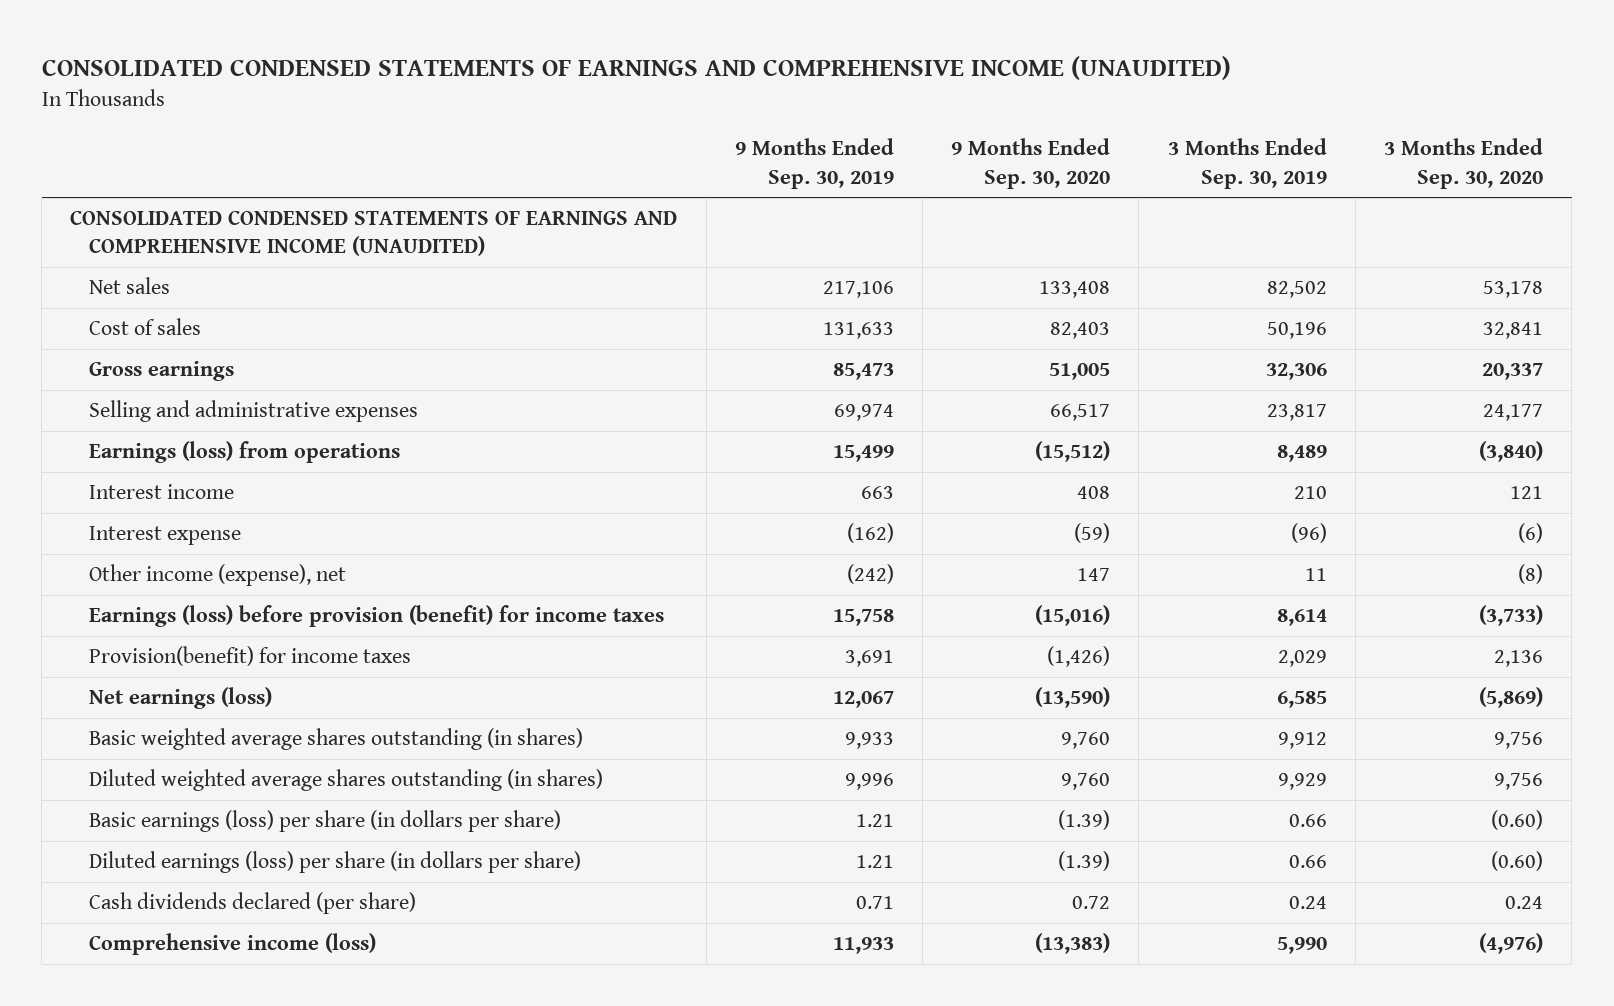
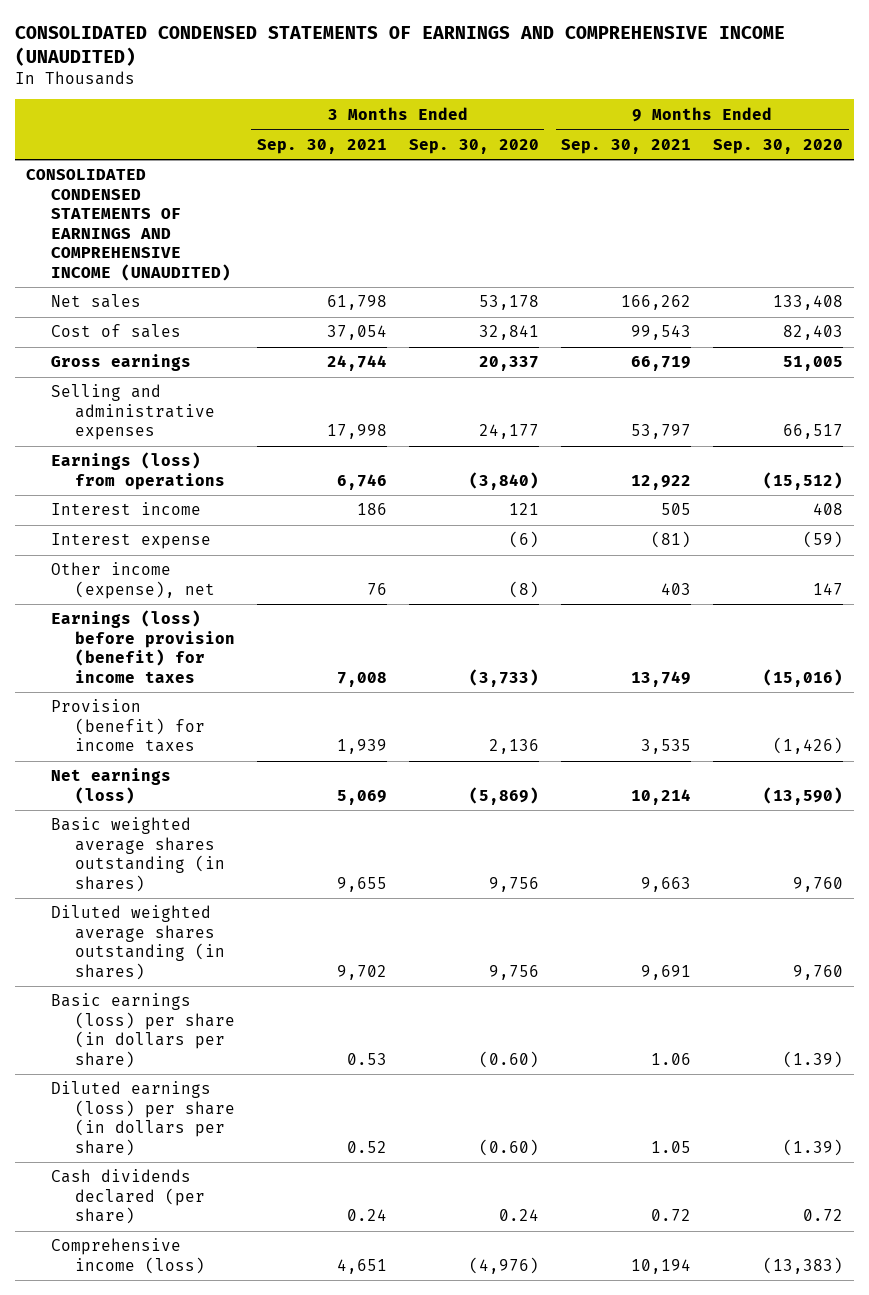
[734,138,894,189] 9 Months Ended Sep. 30, 2019 -> none
[1167,138,1327,189] 3 Months Ended Sep. 30, 2019 -> none
none -> [256,138,387,154] Sep. 30, 2021
none -> [561,138,692,154] Sep. 30, 2021
[88,646,411,667] Provision(benefit) for income taxes -> [50,699,205,753] Provision (benefit) for income taxes

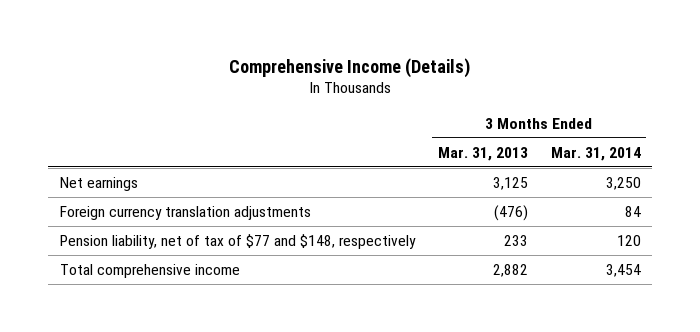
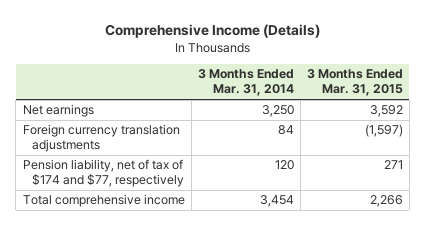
[437,146,528,161] Mar. 31, 2013 -> none
none -> [306,69,403,97] 3 Months Ended Mar. 31, 2015
[59,233,416,249] Pension liability, net of tax of $77 and $148, respectively -> [22,159,184,188] Pension liability, net of tax of $174 and $77, respectively

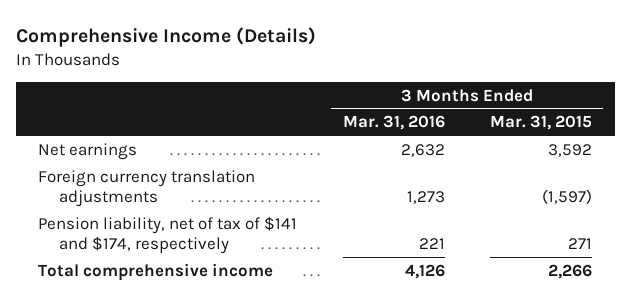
[197,69,294,97] 3 Months Ended Mar. 31, 2014 -> none
none -> [342,115,445,131] Mar. 31, 2016
[22,159,184,188] Pension liability, net of tax of $174 and $77, respectively -> [38,215,298,255] Pension liability, net of tax of $141 and $174, respectively

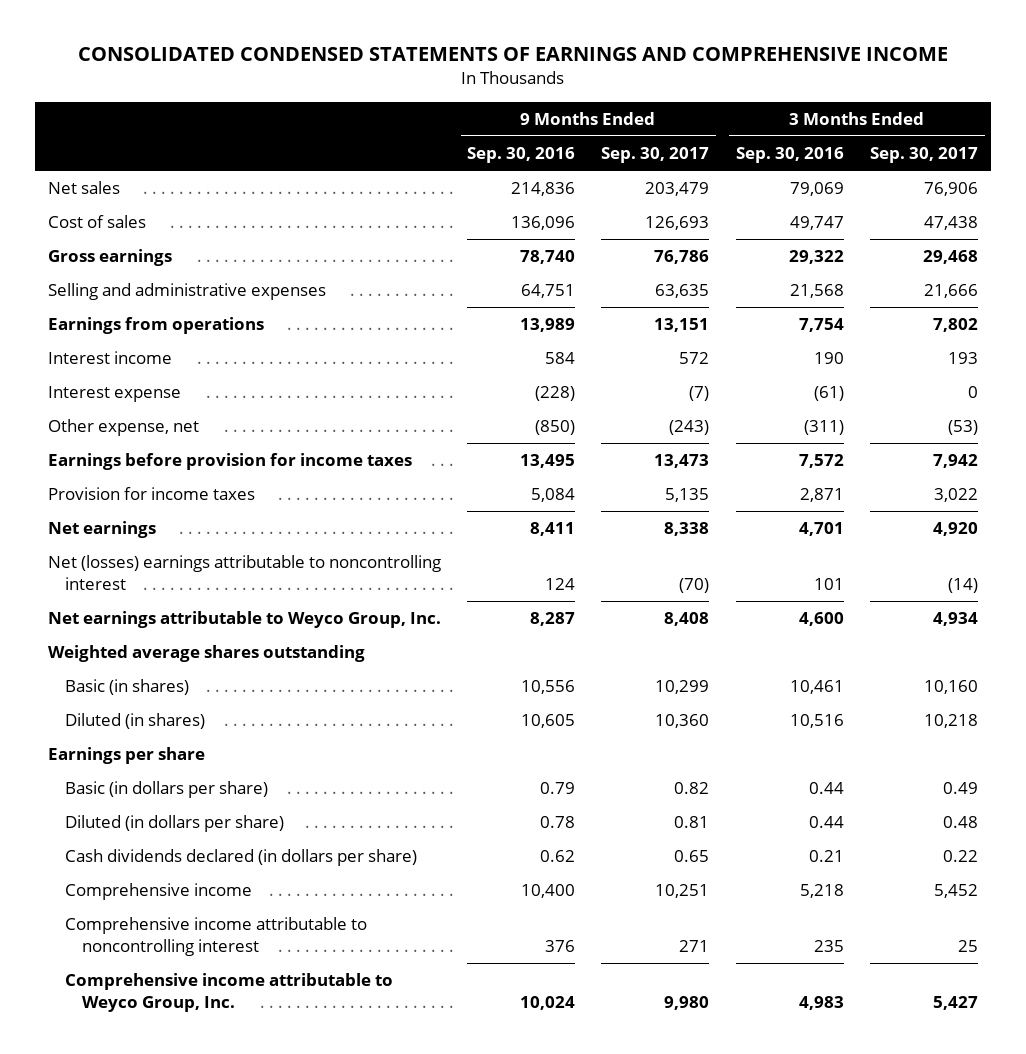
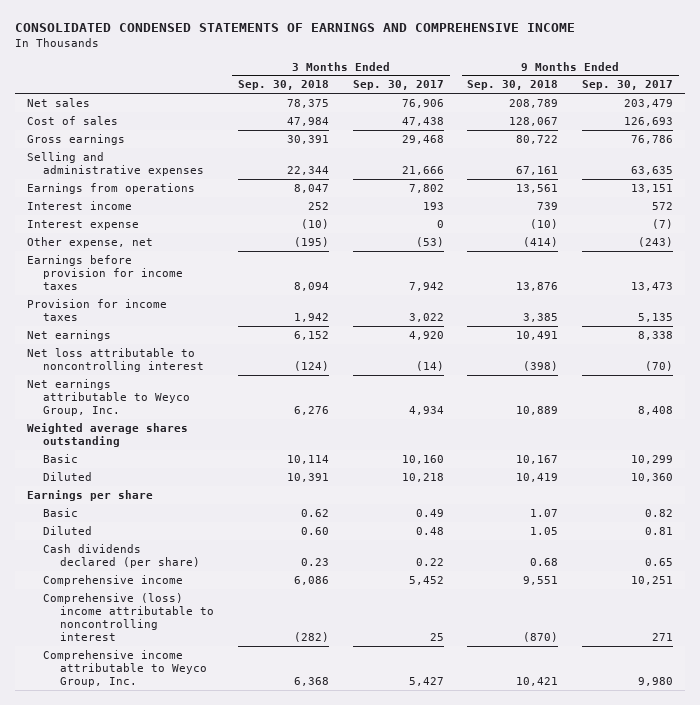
[467,147,576,164] Sep. 30, 2016 -> none
[735,147,844,164] Sep. 30, 2016 -> none
none -> [237,80,329,91] Sep. 30, 2018
none -> [467,80,559,91] Sep. 30, 2018
[47,555,441,590] Net (losses) earnings attributable to noncontrolling interest -> [26,347,205,373] Net loss attributable to noncontrolling interest
[64,679,189,696] Basic (in shares) -> [43,453,79,463] Basic
[64,713,205,730] Diluted (in shares) -> [43,471,93,481] Diluted
[64,781,268,799] Basic (in dollars per share) -> [43,507,79,517] Basic
[64,815,284,833] Diluted (in dollars per share) -> [43,525,93,535] Diluted
[64,849,417,867] Cash dividends declared (in dollars per share) -> [43,543,201,569] Cash dividends declared (per share)
[64,917,367,956] Comprehensive income attributable to noncontrolling interest -> [43,592,215,642] Comprehensive (loss) income attributable to noncontrolling interest

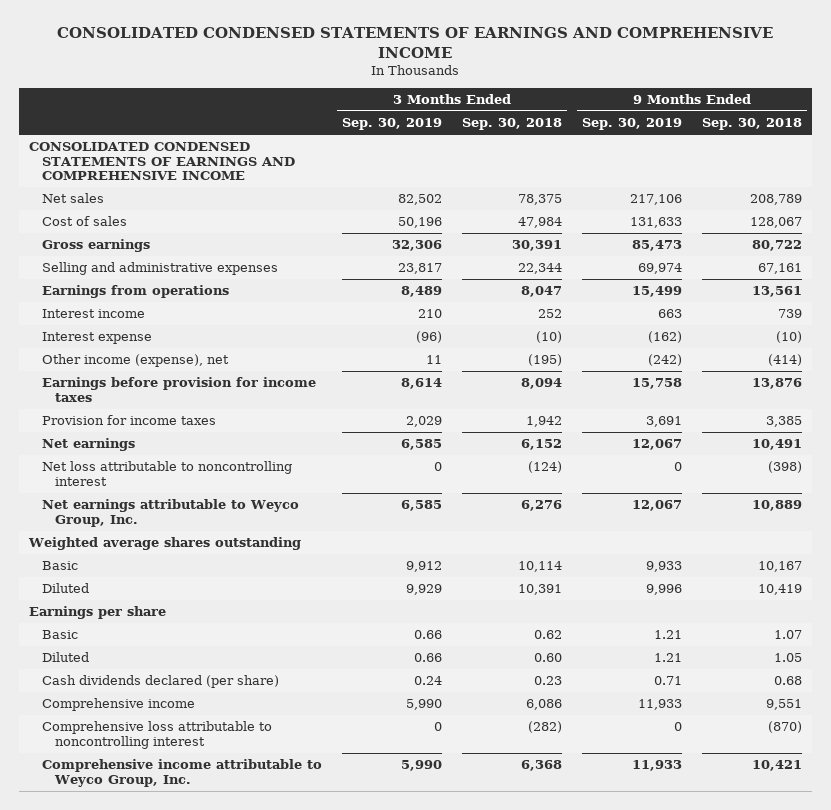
[352,80,444,91] Sep. 30, 2017 -> none
[582,80,674,91] Sep. 30, 2017 -> none
none -> [341,118,442,131] Sep. 30, 2019
none -> [581,118,682,131] Sep. 30, 2019
none -> [28,142,295,181] CONSOLIDATED CONDENSED STATEMENTS OF EARNINGS AND COMPREHENSIVE INCOME
[26,236,153,248] Other expense, net -> [41,354,229,368] Other income (expense), net
[43,592,215,642] Comprehensive (loss) income attributable to noncontrolling interest -> [41,721,272,749] Comprehensive loss attributable to noncontrolling interest

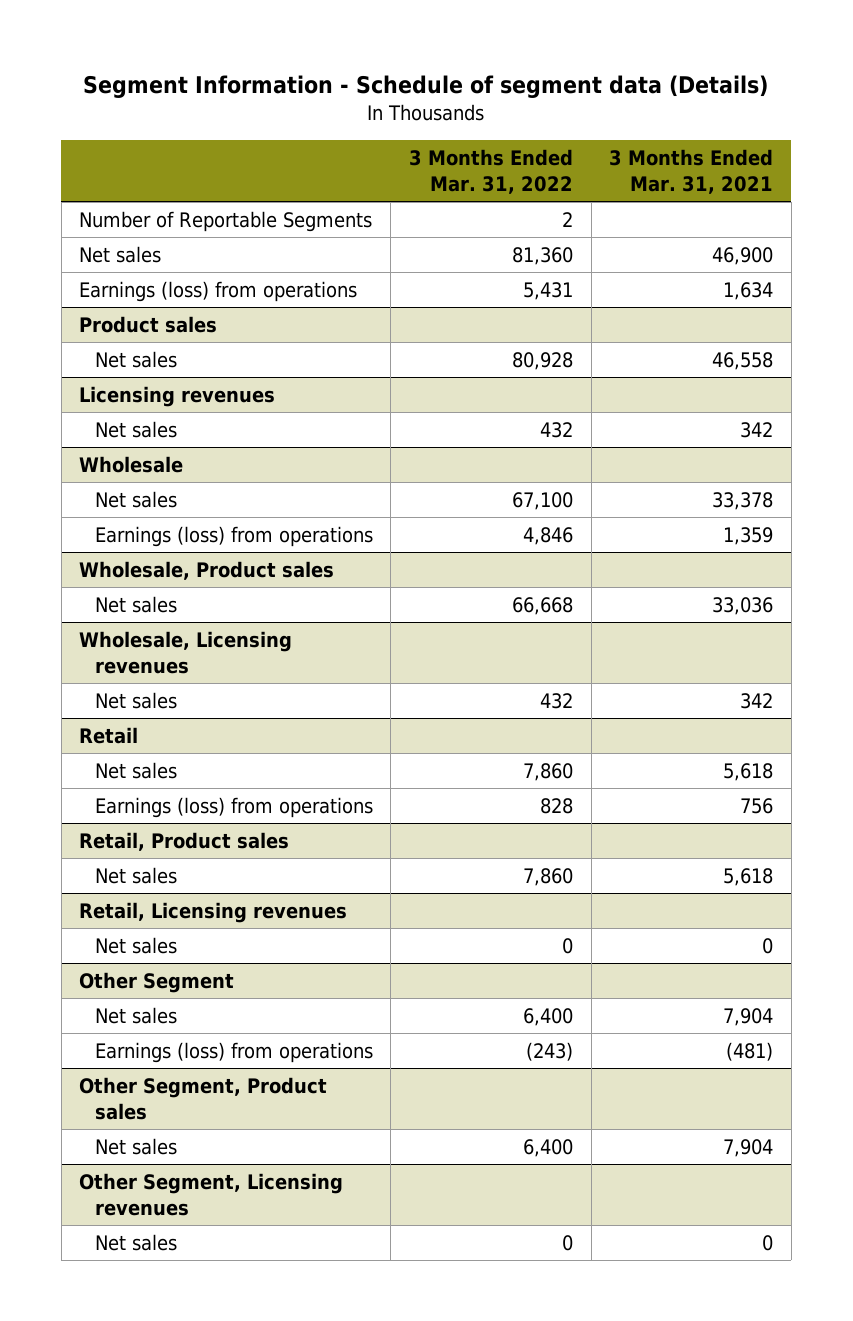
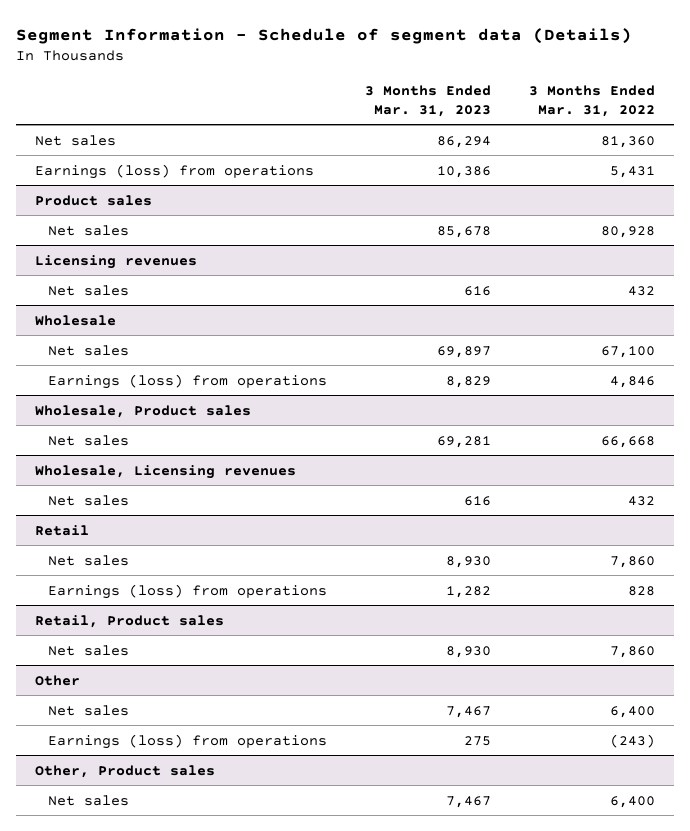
[609,148,774,194] 3 Months Ended Mar. 31, 2021 -> none
none -> [365,85,492,117] 3 Months Ended Mar. 31, 2023
[79,211,373,233] Number of Reportable Segments -> none
[79,902,348,924] Retail, Licensing revenues -> none
[94,937,177,955] Net sales -> none
[79,972,235,994] Other Segment -> [35,674,81,686] Other
[79,1077,328,1120] Other Segment, Product sales -> [35,764,216,778] Other, Product sales
[79,1173,344,1216] Other Segment, Licensing revenues -> none
[94,1234,177,1252] Net sales -> none

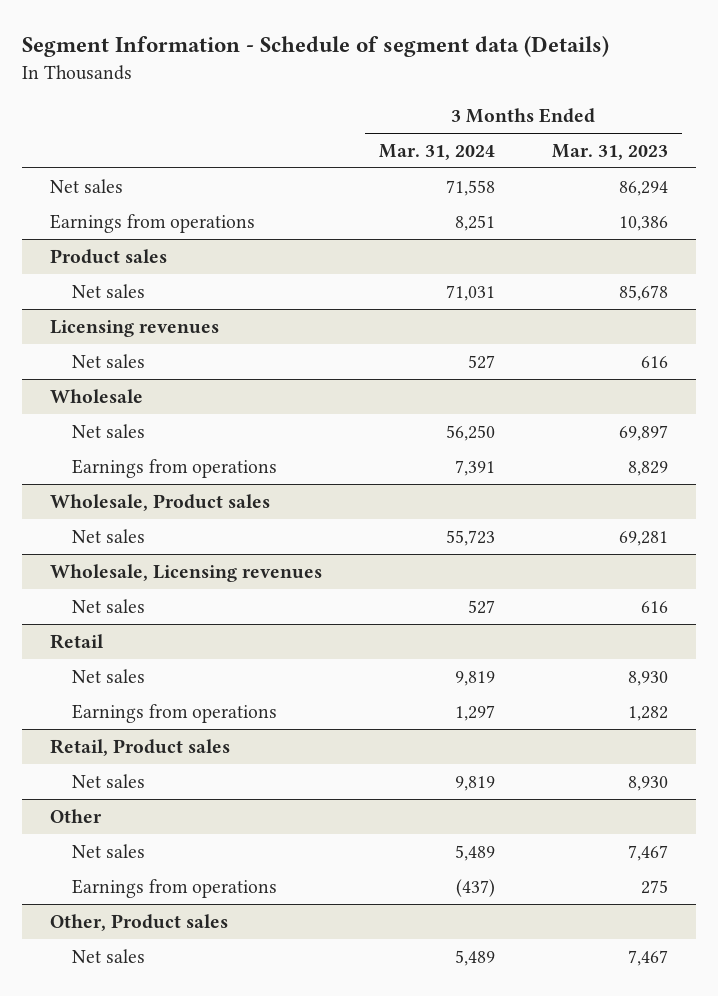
[529,85,656,117] 3 Months Ended Mar. 31, 2022 -> none
none -> [378,143,495,160] Mar. 31, 2024
[35,163,315,179] Earnings (loss) from operations -> [50,213,256,233] Earnings from operations
[48,373,328,389] Earnings (loss) from operations -> [72,458,278,478] Earnings from operations
[48,583,328,599] Earnings (loss) from operations -> [72,703,278,723] Earnings from operations
[48,733,328,749] Earnings (loss) from operations -> [72,878,278,898] Earnings from operations

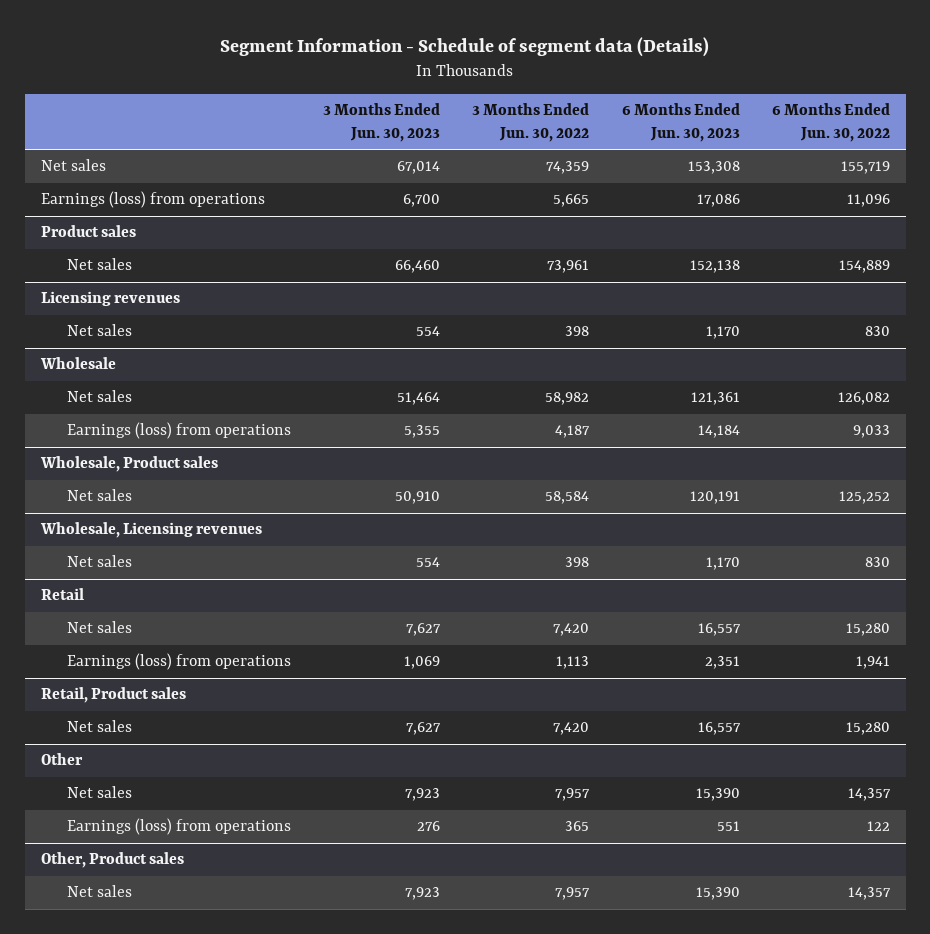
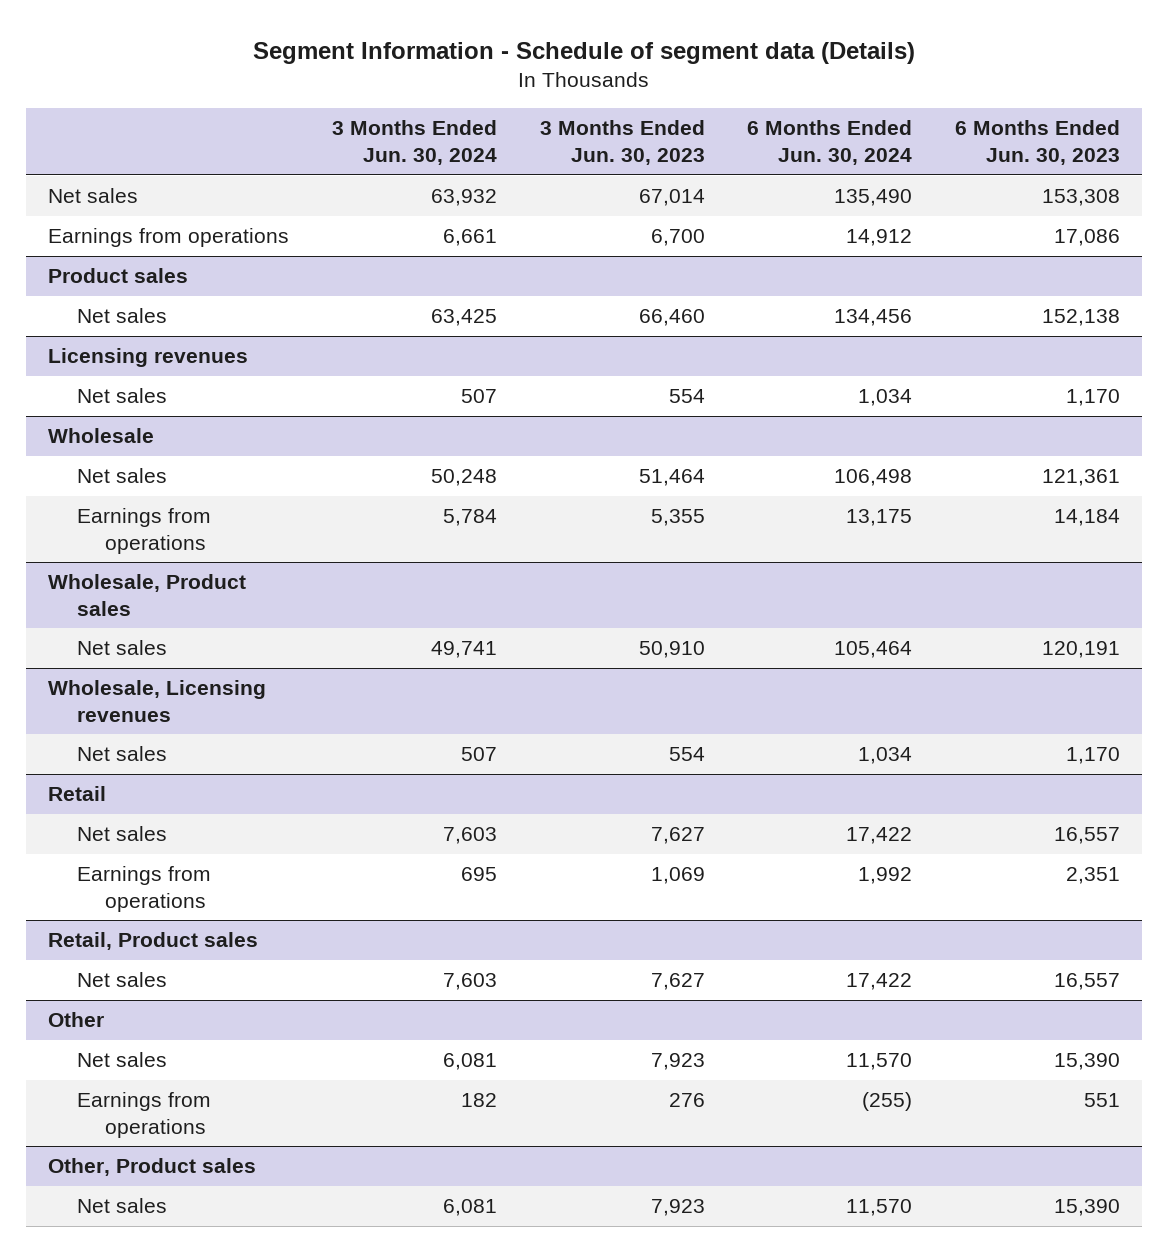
[472,103,590,142] 3 Months Ended Jun. 30, 2022 -> none
[771,103,890,142] 6 Months Ended Jun. 30, 2022 -> none
none -> [331,120,497,165] 3 Months Ended Jun. 30, 2024
none -> [747,120,913,165] 6 Months Ended Jun. 30, 2024
[40,191,265,209] Earnings (loss) from operations -> [47,228,289,248] Earnings from operations
[67,422,292,440] Earnings (loss) from operations -> [76,508,211,554] Earnings from operations
[67,653,292,671] Earnings (loss) from operations -> [76,866,211,912] Earnings from operations
[67,818,292,836] Earnings (loss) from operations -> [76,1092,211,1138] Earnings from operations

